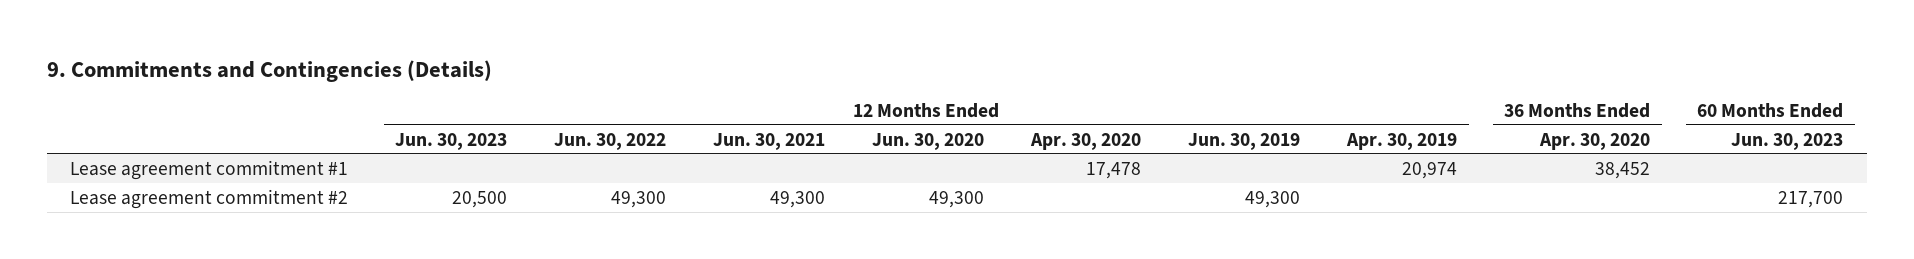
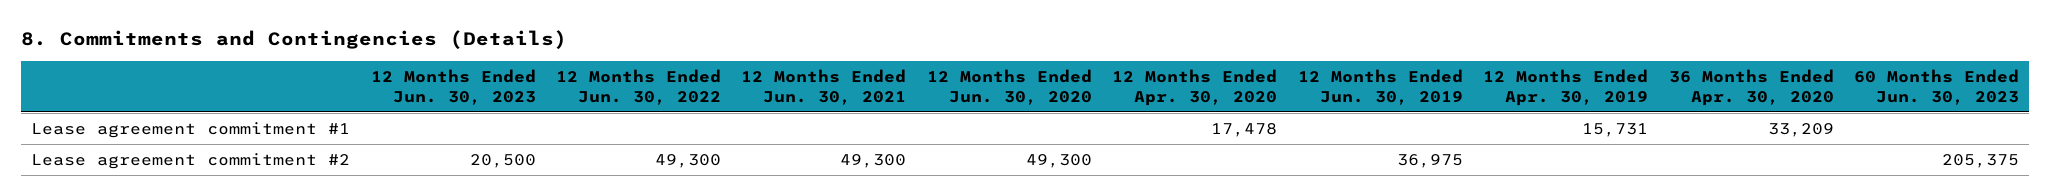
[46,59,492,82] 9. Commitments and Contingencies (Details) -> [20,30,567,50] 8. Commitments and Contingencies (Details)
[1402,161,1458,179] 20,974 -> [1582,122,1649,137] 15,731
[1595,161,1651,179] 38,452 -> [1767,122,1834,137] 33,209
[1245,190,1301,208] 49,300 -> [1396,153,1463,168] 36,975
[1778,190,1844,208] 217,700 -> [1941,153,2019,168] 205,375

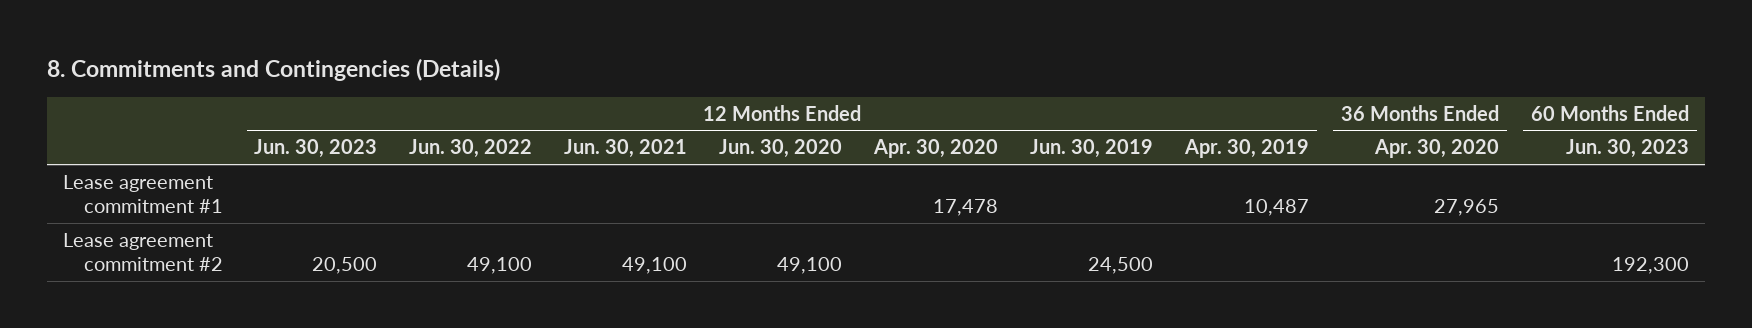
[1582,122,1649,137] 15,731 -> [1244,199,1310,217] 10,487
[1767,122,1834,137] 33,209 -> [1434,199,1500,217] 27,965
[654,153,721,168] 49,300 -> [467,257,533,275] 49,100
[840,153,907,168] 49,300 -> [622,257,688,275] 49,100
[1025,153,1092,168] 49,300 -> [777,257,843,275] 49,100
[1396,153,1463,168] 36,975 -> [1088,257,1154,275] 24,500
[1941,153,2019,168] 205,375 -> [1612,257,1690,275] 192,300

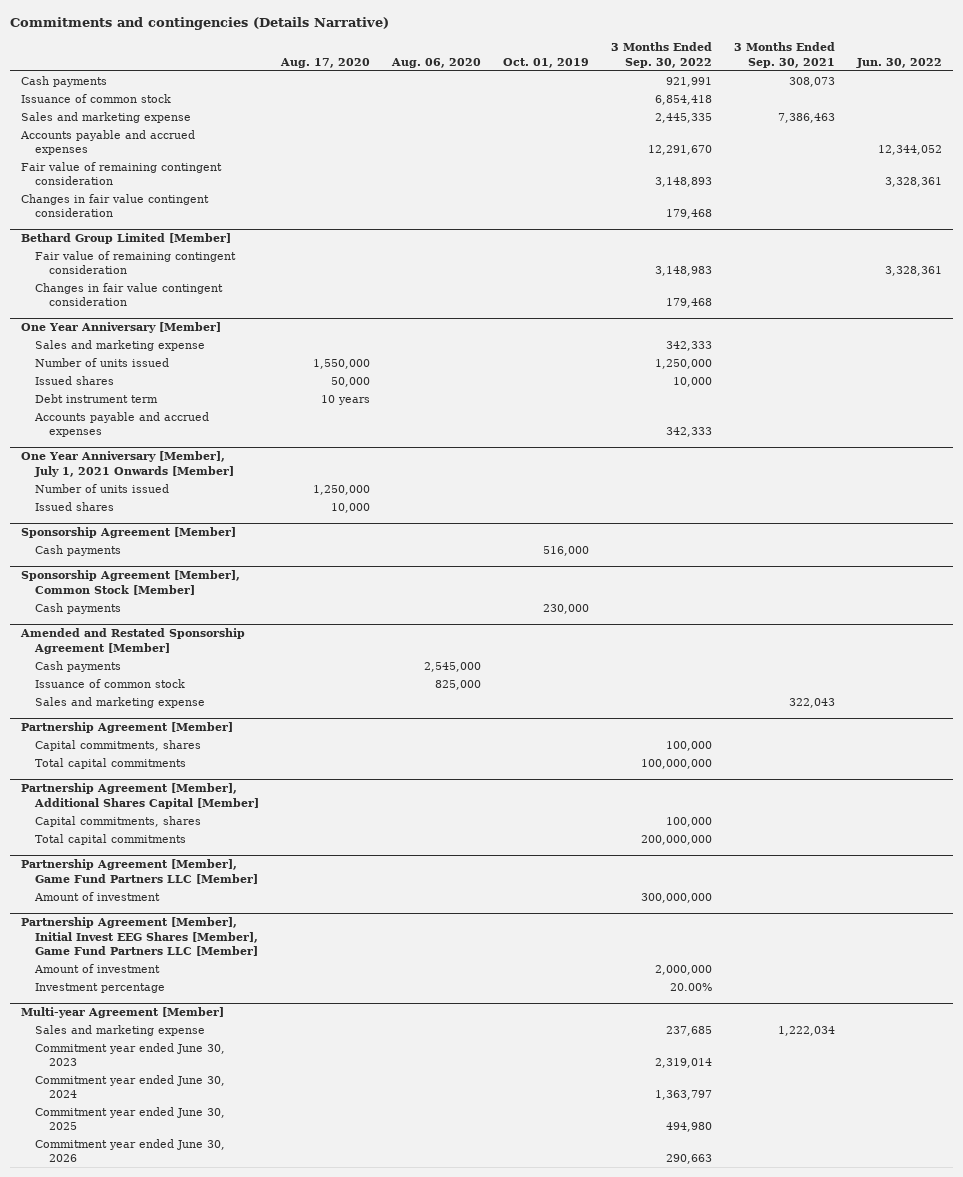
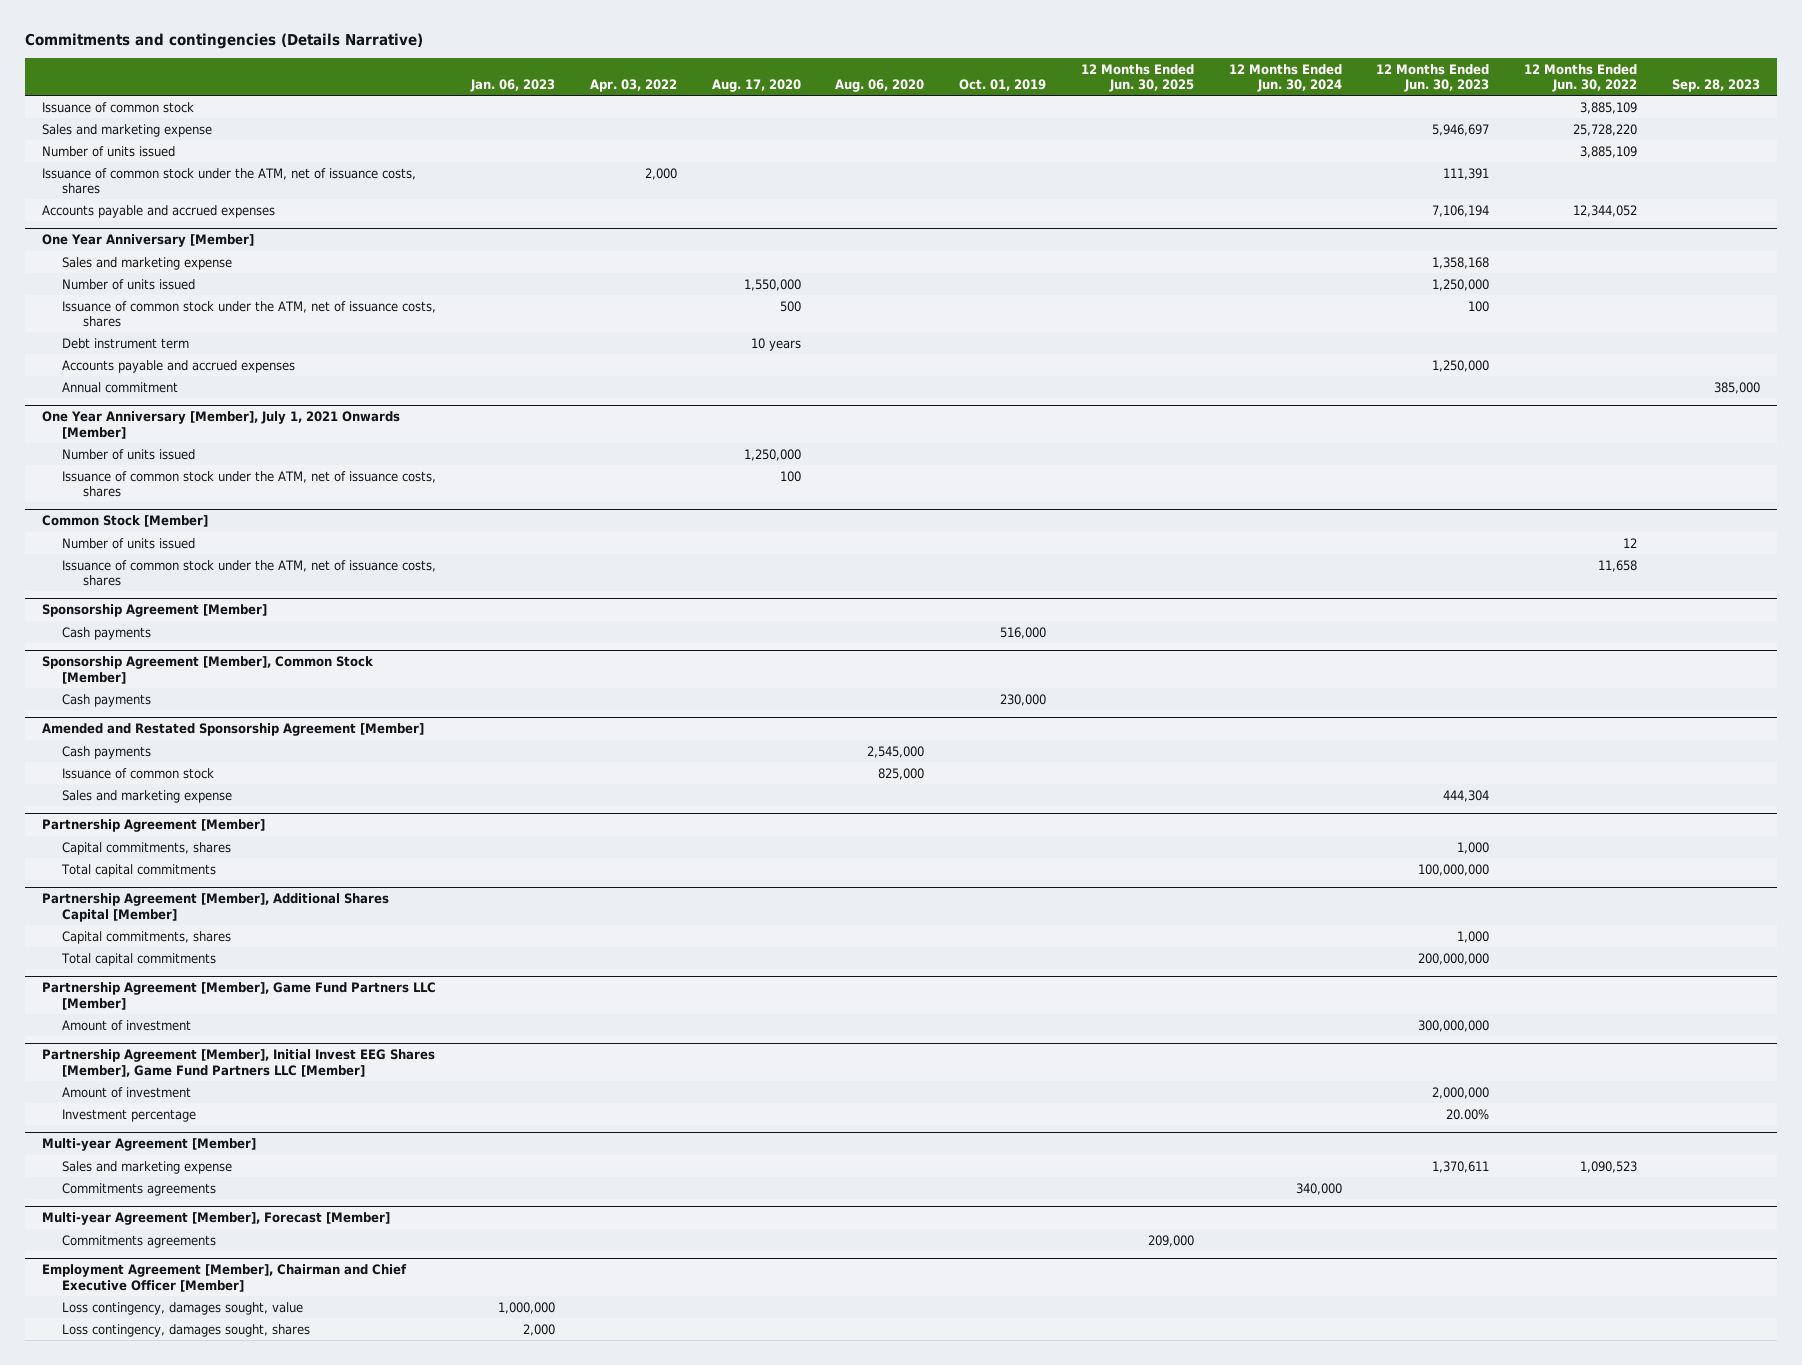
[611,42,713,68] 3 Months Ended Sep. 30, 2022 -> none
[734,42,836,68] 3 Months Ended Sep. 30, 2021 -> none
[856,57,943,68] Jun. 30, 2022 -> none
none -> [470,79,556,93] Jan. 06, 2023
none -> [589,79,677,93] Apr. 03, 2022
none -> [1080,63,1194,93] 12 Months Ended Jun. 30, 2025
none -> [1228,63,1342,93] 12 Months Ended Jun. 30, 2024
none -> [1376,63,1490,93] 12 Months Ended Jun. 30, 2023
none -> [1524,63,1638,93] 12 Months Ended Jun. 30, 2022
none -> [1671,79,1760,93] Sep. 28, 2023
[21,76,108,88] Cash payments -> none
none -> [41,145,175,157] Number of units issued
none -> [41,167,416,195] Issuance of common stock under the ATM, net of issuance costs, shares
[21,162,223,186] Fair value of remaining contingent consideration -> none
[21,194,210,218] Changes in fair value contingent consideration -> none
[21,233,232,245] Bethard Group Limited [Member] -> none
[34,251,236,275] Fair value of remaining contingent consideration -> none
[34,283,223,307] Changes in fair value contingent consideration -> none
[34,376,114,386] Issued shares -> none
none -> [62,300,437,328] Issuance of common stock under the ATM, net of issuance costs, shares
none -> [62,381,179,393] Annual commitment
[34,502,114,512] Issued shares -> none
none -> [62,470,437,498] Issuance of common stock under the ATM, net of issuance costs, shares
none -> [41,515,208,528] Common Stock [Member]
none -> [62,537,196,549] Number of units issued
none -> [62,559,437,587] Issuance of common stock under the ATM, net of issuance costs, shares
[34,1043,225,1067] Commitment year ended June 30, 2023 -> none
[34,1075,225,1099] Commitment year ended June 30, 2024 -> none
[34,1107,225,1131] Commitment year ended June 30, 2025 -> none
[34,1139,225,1163] Commitment year ended June 30, 2026 -> none
none -> [62,1182,217,1196] Commitments agreements
none -> [41,1212,390,1226] Multi-year Agreement [Member], Forecast [Member]
none -> [62,1234,217,1248] Commitments agreements
none -> [41,1264,407,1292] Employment Agreement [Member], Chairman and Chief Executive Officer [Member]
none -> [62,1301,304,1315] Loss contingency, damages sought, value
none -> [62,1323,311,1337] Loss contingency, damages sought, shares

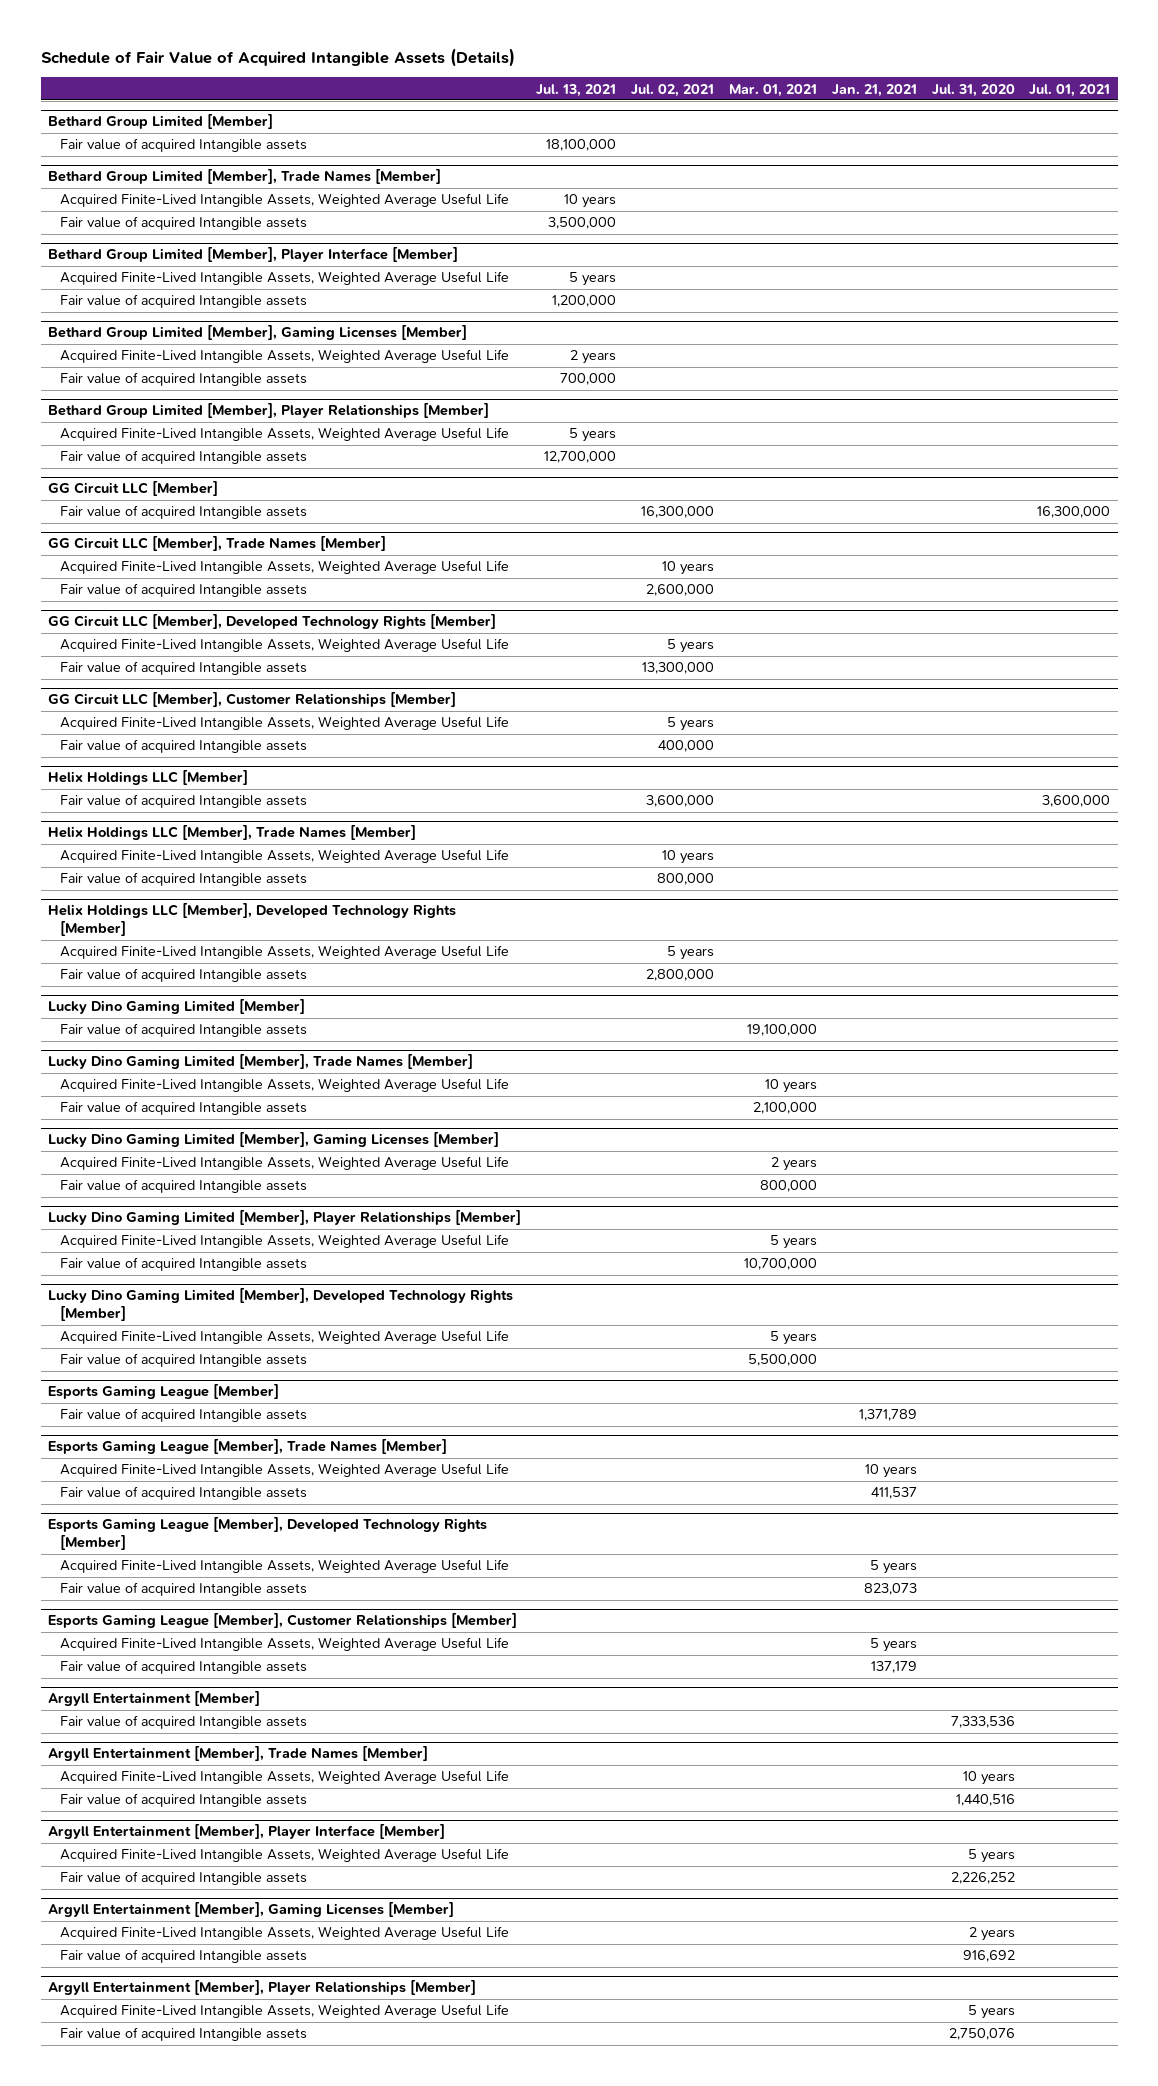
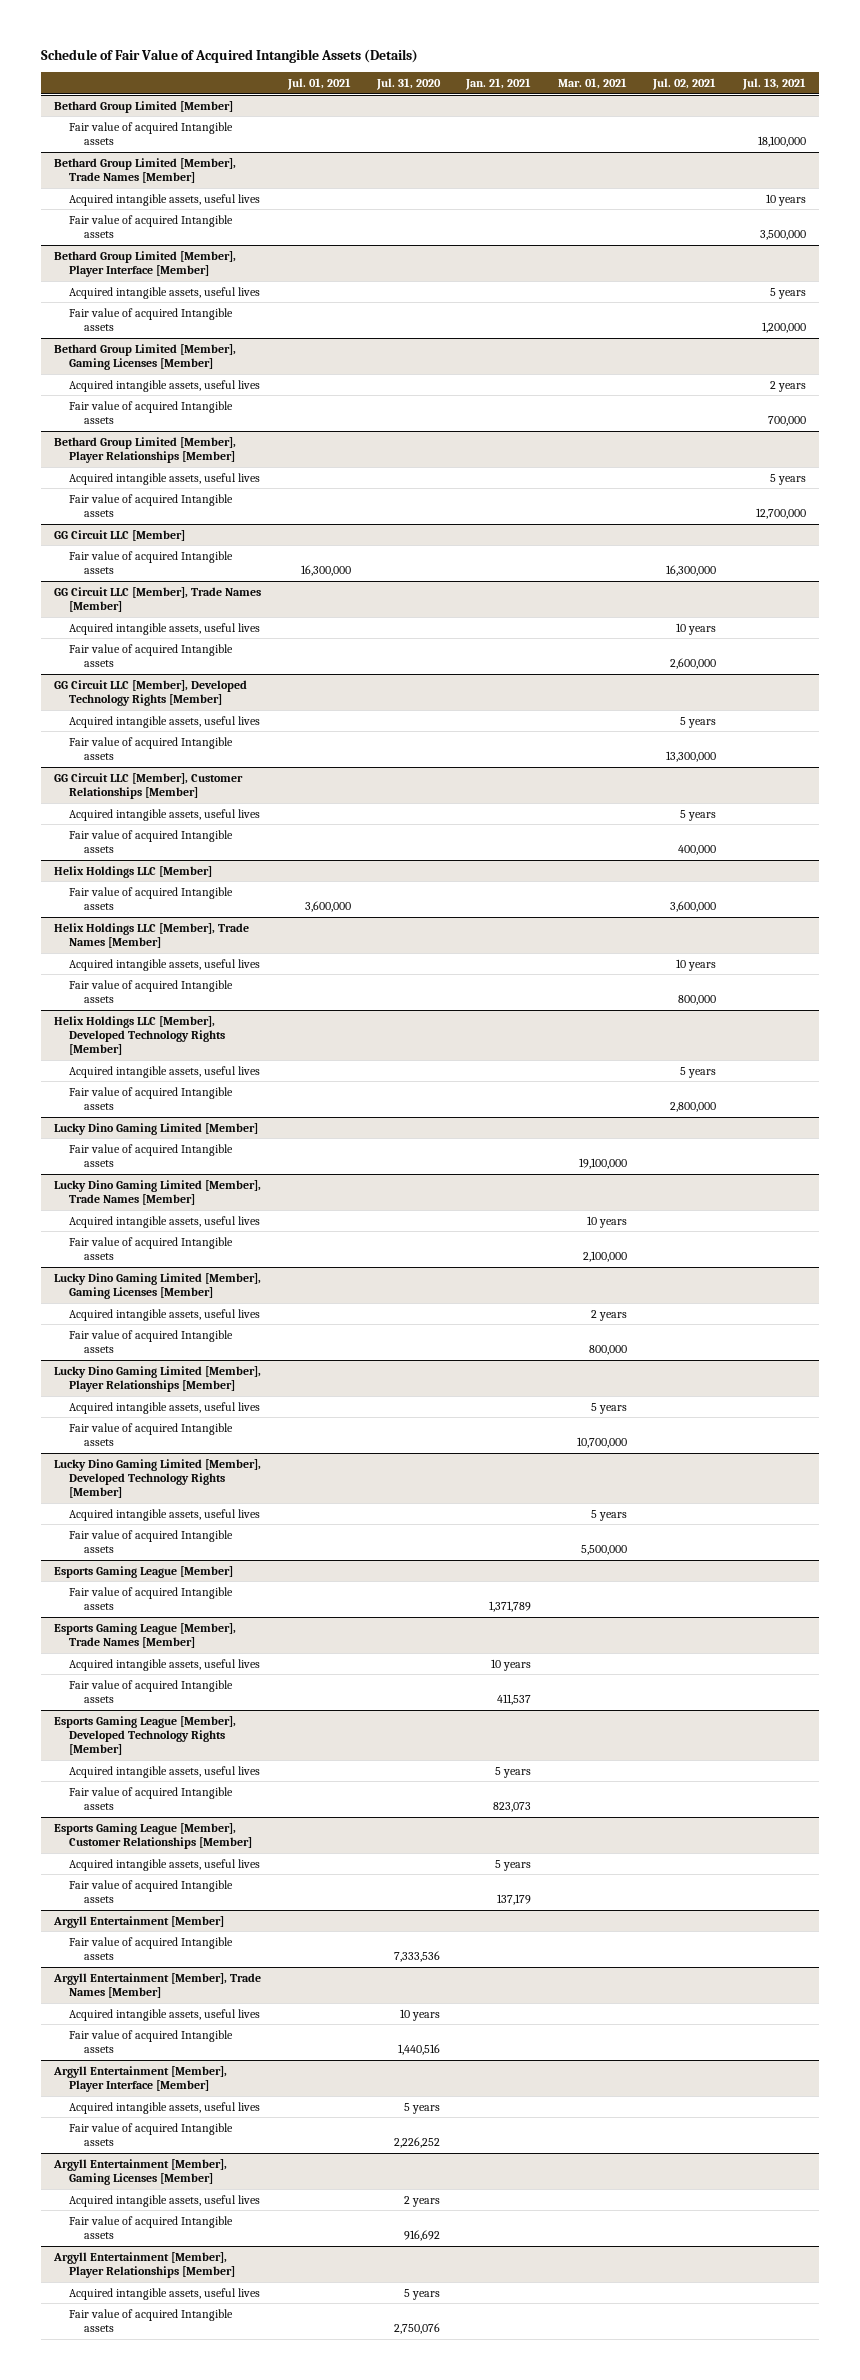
[60,193,510,208] Acquired Finite-Lived Intangible Assets, Weighted Average Useful Life -> [68,193,260,206] Acquired intangible assets, useful lives
[60,271,510,286] Acquired Finite-Lived Intangible Assets, Weighted Average Useful Life -> [68,286,260,299] Acquired intangible assets, useful lives
[60,349,510,364] Acquired Finite-Lived Intangible Assets, Weighted Average Useful Life -> [68,379,260,392] Acquired intangible assets, useful lives
[60,427,510,442] Acquired Finite-Lived Intangible Assets, Weighted Average Useful Life -> [68,472,260,485] Acquired intangible assets, useful lives
[60,560,510,575] Acquired Finite-Lived Intangible Assets, Weighted Average Useful Life -> [68,622,260,635] Acquired intangible assets, useful lives
[60,638,510,653] Acquired Finite-Lived Intangible Assets, Weighted Average Useful Life -> [68,715,260,728] Acquired intangible assets, useful lives
[60,716,510,731] Acquired Finite-Lived Intangible Assets, Weighted Average Useful Life -> [68,808,260,821] Acquired intangible assets, useful lives
[60,849,510,864] Acquired Finite-Lived Intangible Assets, Weighted Average Useful Life -> [68,958,260,971] Acquired intangible assets, useful lives
[60,945,510,960] Acquired Finite-Lived Intangible Assets, Weighted Average Useful Life -> [68,1065,260,1078] Acquired intangible assets, useful lives
[60,1078,510,1093] Acquired Finite-Lived Intangible Assets, Weighted Average Useful Life -> [68,1215,260,1228] Acquired intangible assets, useful lives
[60,1156,510,1171] Acquired Finite-Lived Intangible Assets, Weighted Average Useful Life -> [68,1308,260,1321] Acquired intangible assets, useful lives
[60,1234,510,1249] Acquired Finite-Lived Intangible Assets, Weighted Average Useful Life -> [68,1401,260,1414] Acquired intangible assets, useful lives
[60,1330,510,1345] Acquired Finite-Lived Intangible Assets, Weighted Average Useful Life -> [68,1508,260,1521] Acquired intangible assets, useful lives
[60,1463,510,1478] Acquired Finite-Lived Intangible Assets, Weighted Average Useful Life -> [68,1658,260,1671] Acquired intangible assets, useful lives
[60,1559,510,1574] Acquired Finite-Lived Intangible Assets, Weighted Average Useful Life -> [68,1765,260,1778] Acquired intangible assets, useful lives
[60,1637,510,1652] Acquired Finite-Lived Intangible Assets, Weighted Average Useful Life -> [68,1858,260,1871] Acquired intangible assets, useful lives
[60,1770,510,1785] Acquired Finite-Lived Intangible Assets, Weighted Average Useful Life -> [68,2008,260,2021] Acquired intangible assets, useful lives
[60,1848,510,1863] Acquired Finite-Lived Intangible Assets, Weighted Average Useful Life -> [68,2101,260,2114] Acquired intangible assets, useful lives
[60,1926,510,1941] Acquired Finite-Lived Intangible Assets, Weighted Average Useful Life -> [68,2194,260,2207] Acquired intangible assets, useful lives
[60,2004,510,2019] Acquired Finite-Lived Intangible Assets, Weighted Average Useful Life -> [68,2287,260,2300] Acquired intangible assets, useful lives

